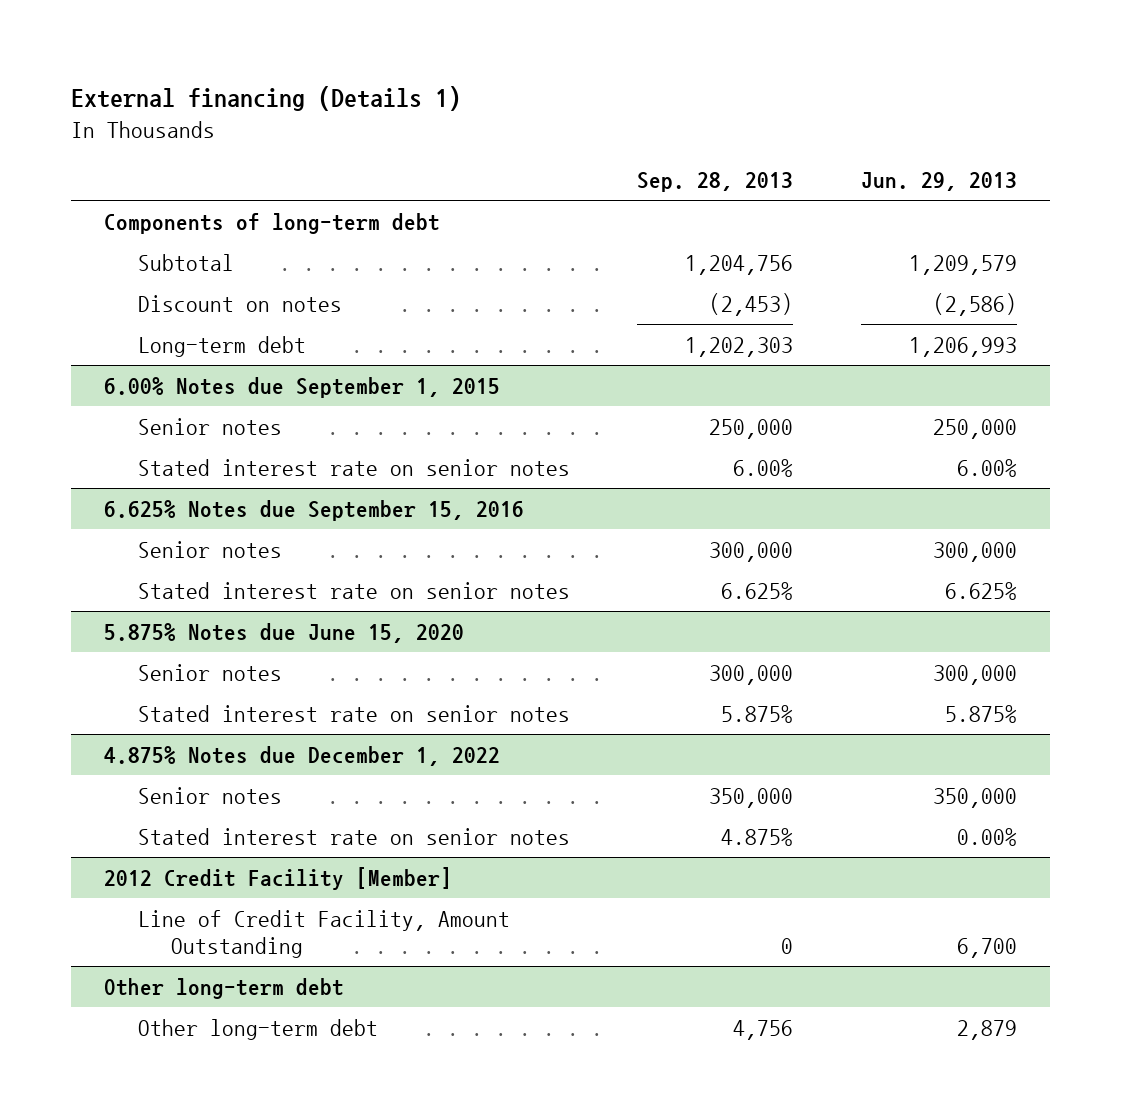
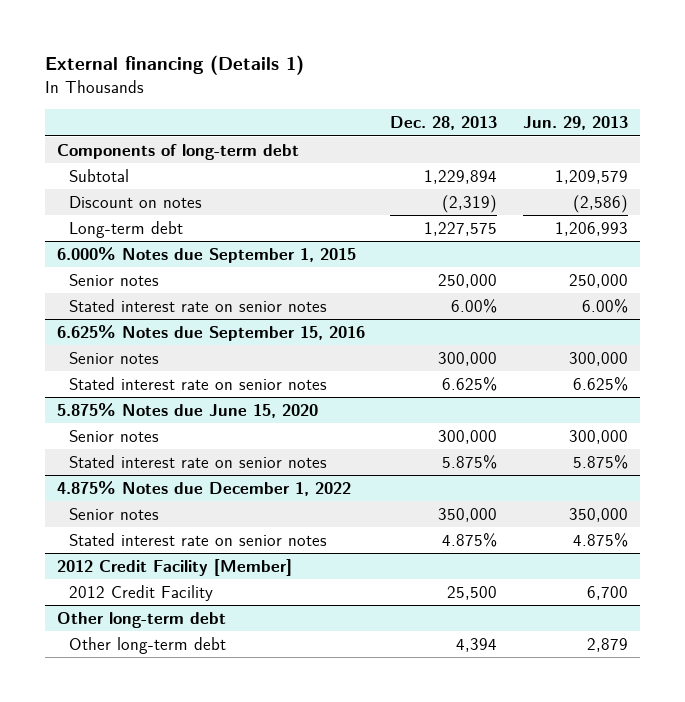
[637,172,794,193] Sep. 28, 2013 -> none
none -> [390,116,498,131] Dec. 28, 2013
[104,376,501,398] 6.00% Notes due September 1, 2015 -> [57,246,357,263] 6.000% Notes due September 1, 2015
[956,827,1017,846] 0.00% -> [572,532,628,547] 4.875%
[137,909,510,958] Line of Credit Facility, Amount Outstanding -> [69,584,214,601] 2012 Credit Facility

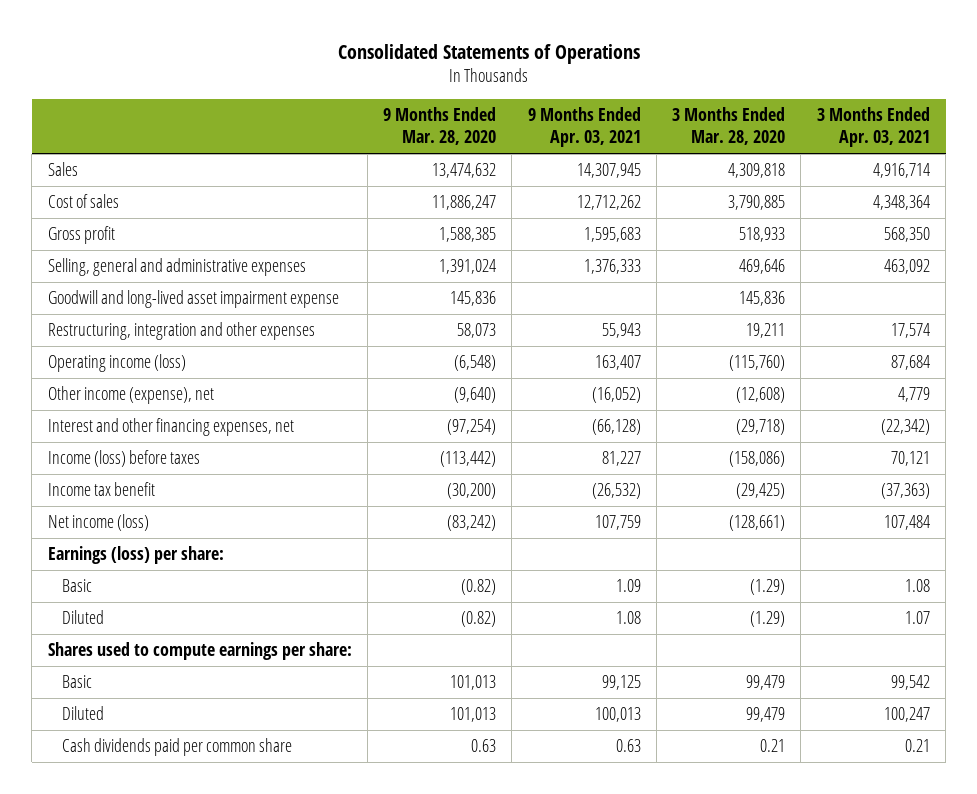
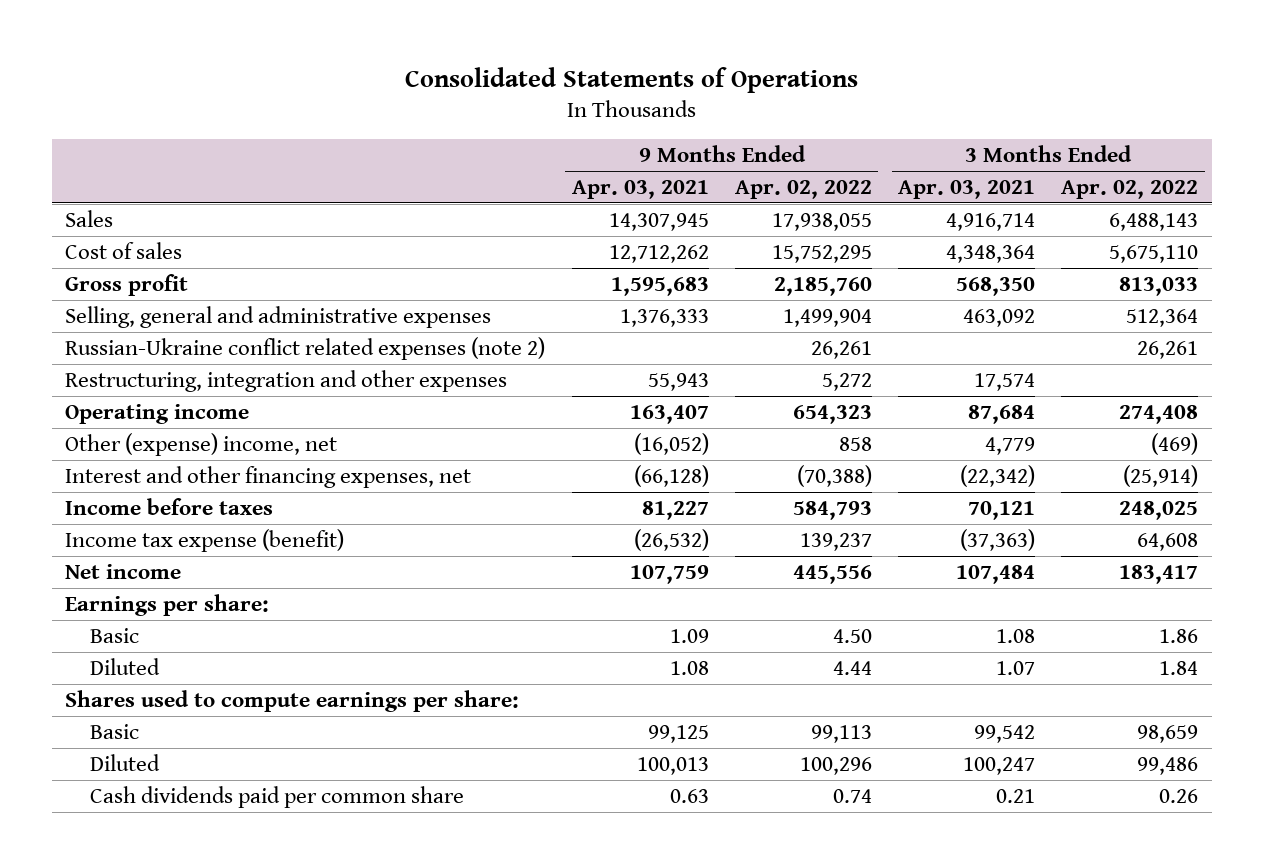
[383,107,497,146] 9 Months Ended Mar. 28, 2020 -> none
[672,107,786,146] 3 Months Ended Mar. 28, 2020 -> none
none -> [734,179,872,199] Apr. 02, 2022
none -> [1061,179,1199,199] Apr. 02, 2022
[47,290,339,309] Goodwill and long-lived asset impairment expense -> none
none -> [65,336,546,360] Russian-Ukraine conflict related expenses (note 2)
[47,354,186,373] Operating income (loss) -> [65,403,250,424] Operating income
[47,386,214,405] Other income (expense), net -> [65,432,338,456] Other (expense) income, net
[47,450,200,468] Income (loss) before taxes -> [65,497,274,515] Income before taxes
[47,482,155,497] Income tax benefit -> [65,528,345,552] Income tax expense (benefit)
[47,514,149,532] Net income (loss) -> [65,563,182,579] Net income
[47,546,224,565] Earnings (loss) per share: -> [65,593,270,616] Earnings per share:

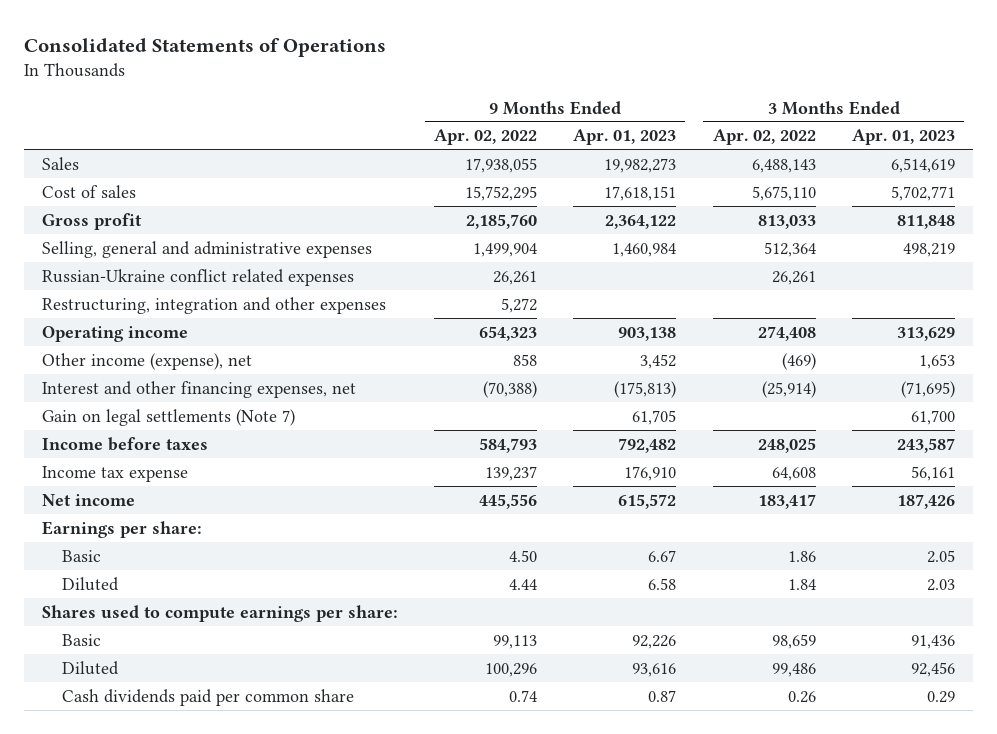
[571,179,709,199] Apr. 03, 2021 -> none
[898,179,1036,199] Apr. 03, 2021 -> none
none -> [573,129,677,146] Apr. 01, 2023
none -> [851,129,955,146] Apr. 01, 2023
[65,336,546,360] Russian-Ukraine conflict related expenses (note 2) -> [41,268,354,286] Russian-Ukraine conflict related expenses
[65,432,338,456] Other (expense) income, net -> [41,352,252,370] Other income (expense), net
none -> [41,408,295,426] Gain on legal settlements (Note 7)
[65,528,345,552] Income tax expense (benefit) -> [41,465,188,482] Income tax expense

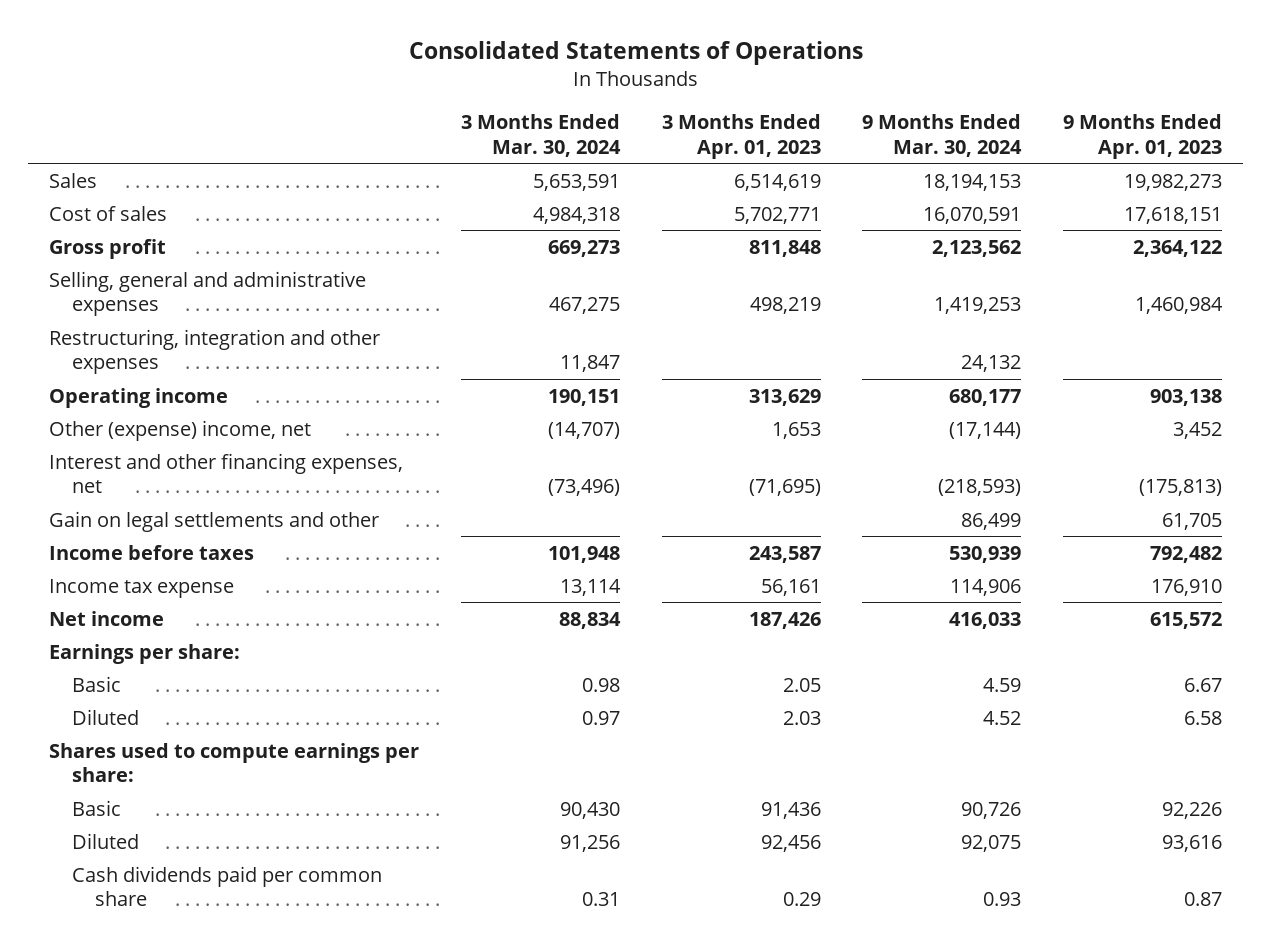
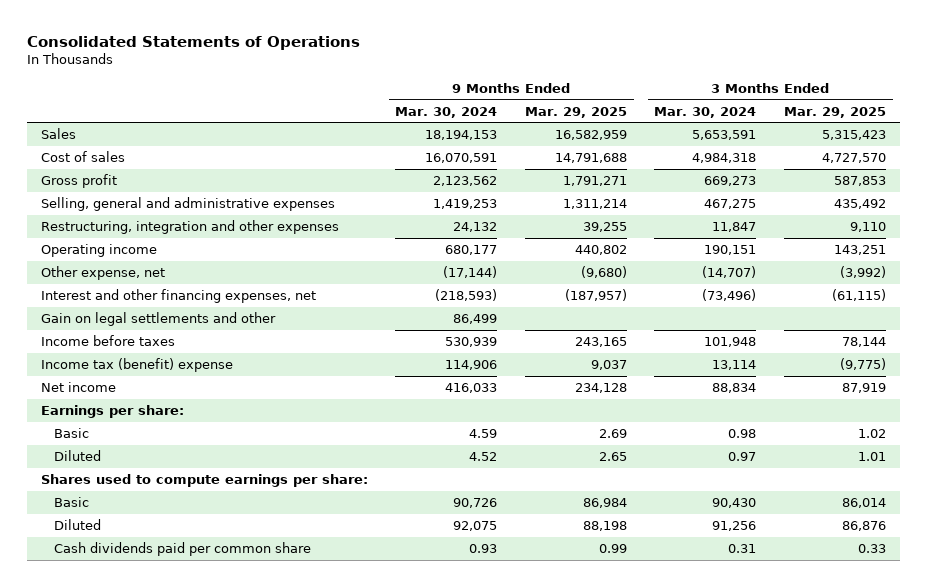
[661,114,821,159] 3 Months Ended Apr. 01, 2023 -> none
[1063,114,1223,159] 9 Months Ended Apr. 01, 2023 -> none
none -> [524,106,627,118] Mar. 29, 2025
none -> [783,106,886,118] Mar. 29, 2025
[48,419,311,441] Other (expense) income, net -> [40,265,165,280] Other expense, net
[48,578,234,598] Income tax expense -> [40,357,233,372] Income tax (benefit) expense

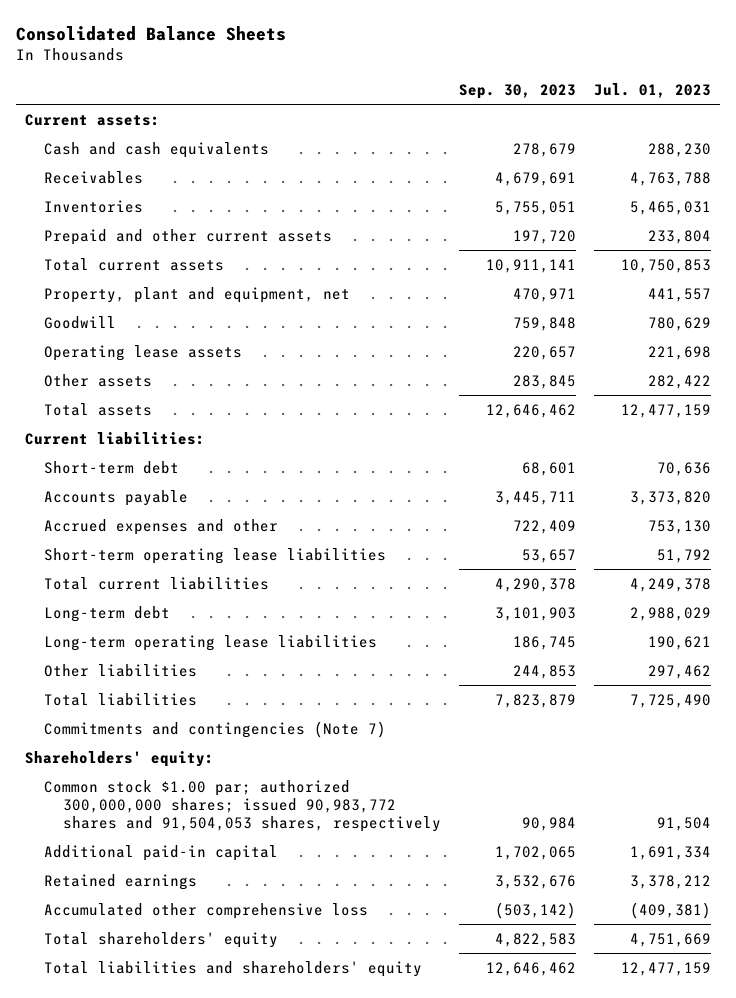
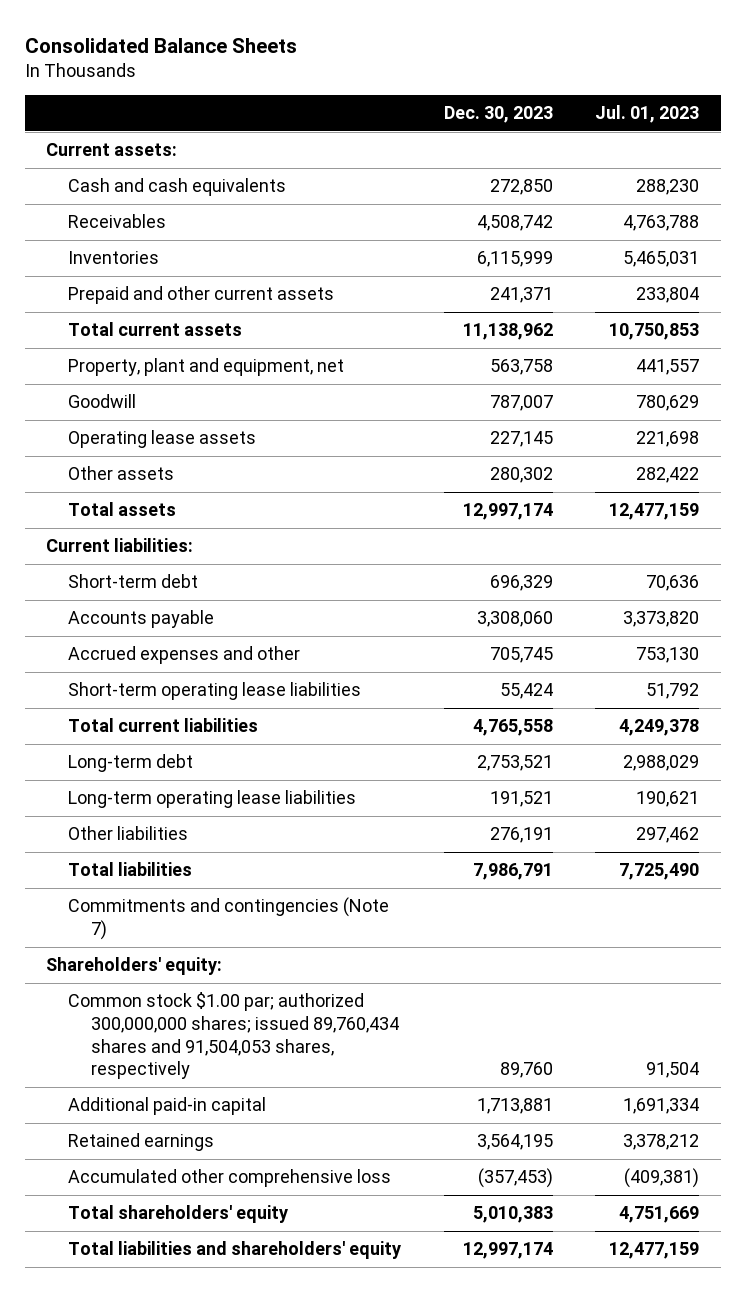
[459,83,577,99] Sep. 30, 2023 -> none
none -> [443,106,553,124] Dec. 30, 2023
[44,779,441,832] Common stock $1.00 par; authorized 300,000,000 shares; issued 90,983,772 shares and 91,504,053 shares, respectively -> [68,992,399,1080] Common stock $1.00 par; authorized 300,000,000 shares; issued 89,760,434 shares and 91,504,053 shares, respectively

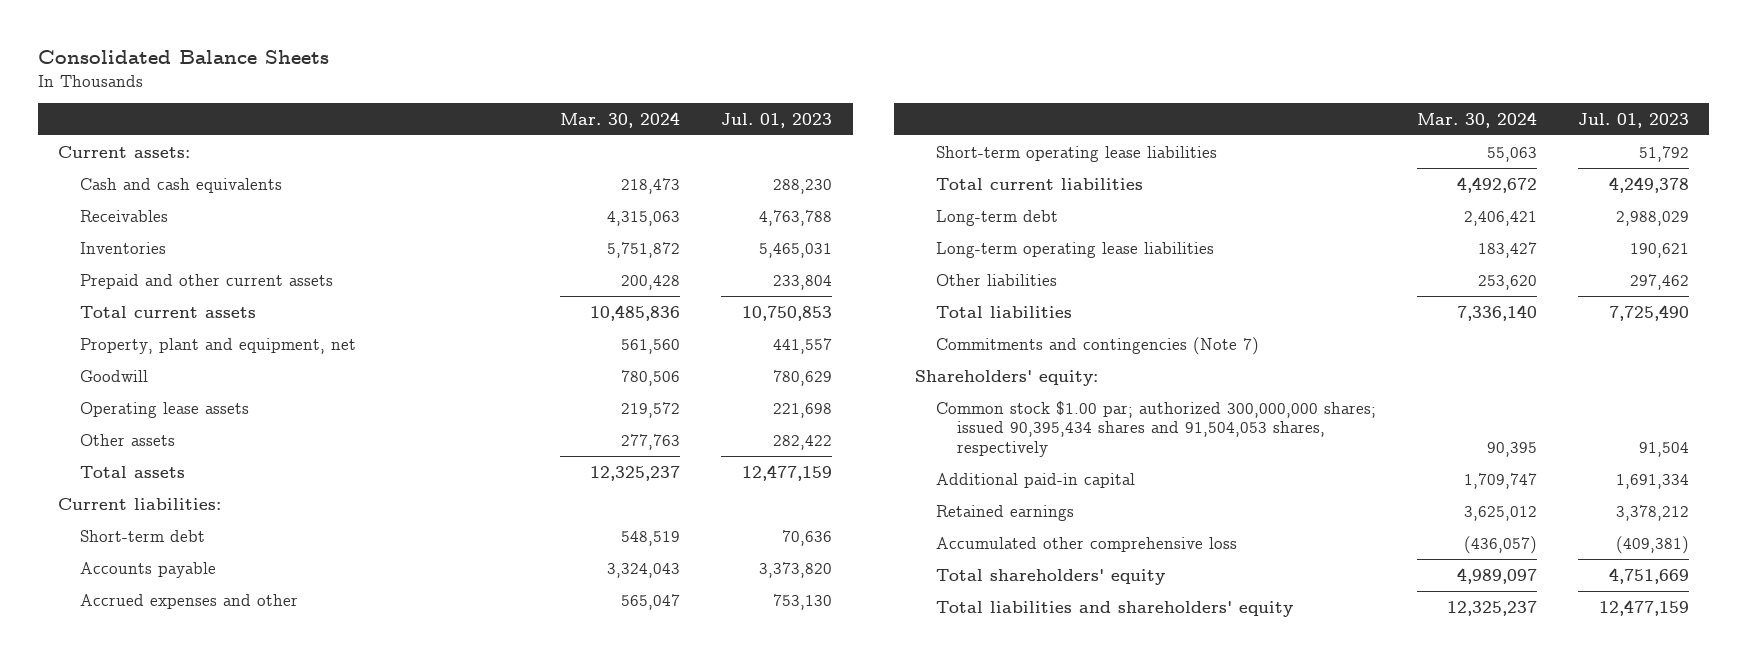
[443,106,553,124] Dec. 30, 2023 -> none
none -> [560,111,681,128] Mar. 30, 2024
[68,992,399,1080] Common stock $1.00 par; authorized 300,000,000 shares; issued 89,760,434 shares and 91,504,053 shares, respectively -> [936,400,1377,457] Common stock $1.00 par; authorized 300,000,000 shares; issued 90,395,434 shares and 91,504,053 shares, respectively

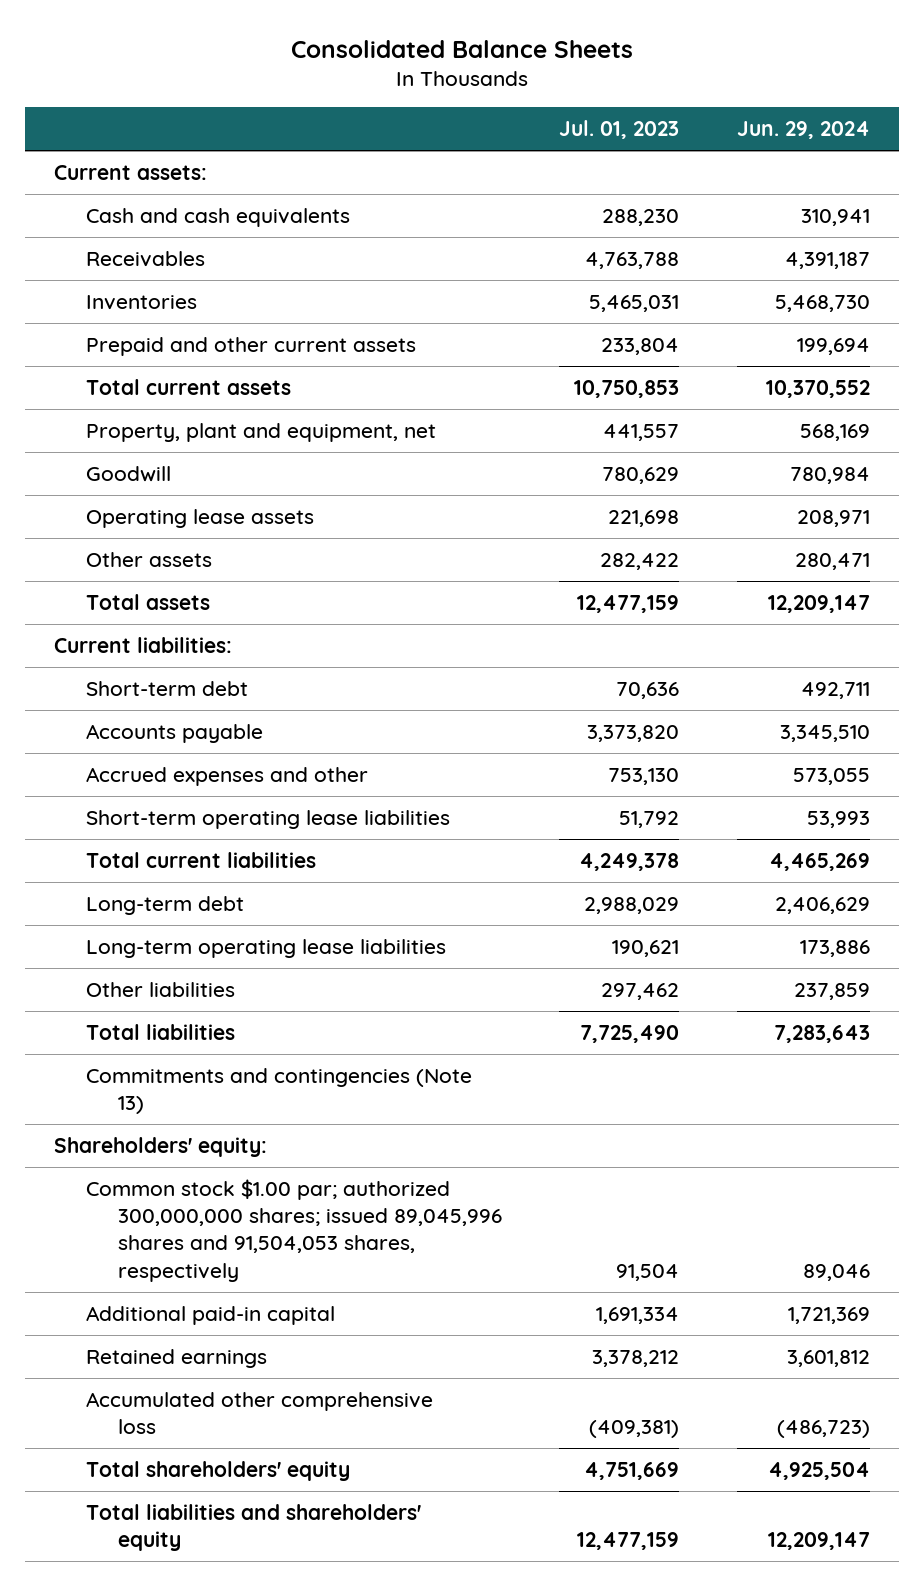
[560,111,681,128] Mar. 30, 2024 -> none
none -> [737,121,871,140] Jun. 29, 2024
[936,336,1260,355] Commitments and contingencies (Note 7) -> [85,1067,472,1115] Commitments and contingencies (Note 13)
[936,400,1377,457] Common stock $1.00 par; authorized 300,000,000 shares; issued 90,395,434 shares and 91,504,053 shares, respectively -> [85,1178,502,1282] Common stock $1.00 par; authorized 300,000,000 shares; issued 89,045,996 shares and 91,504,053 shares, respectively

